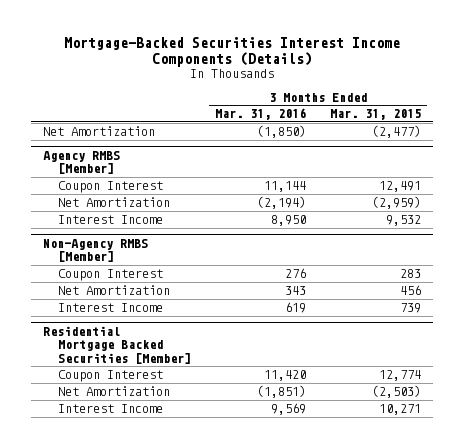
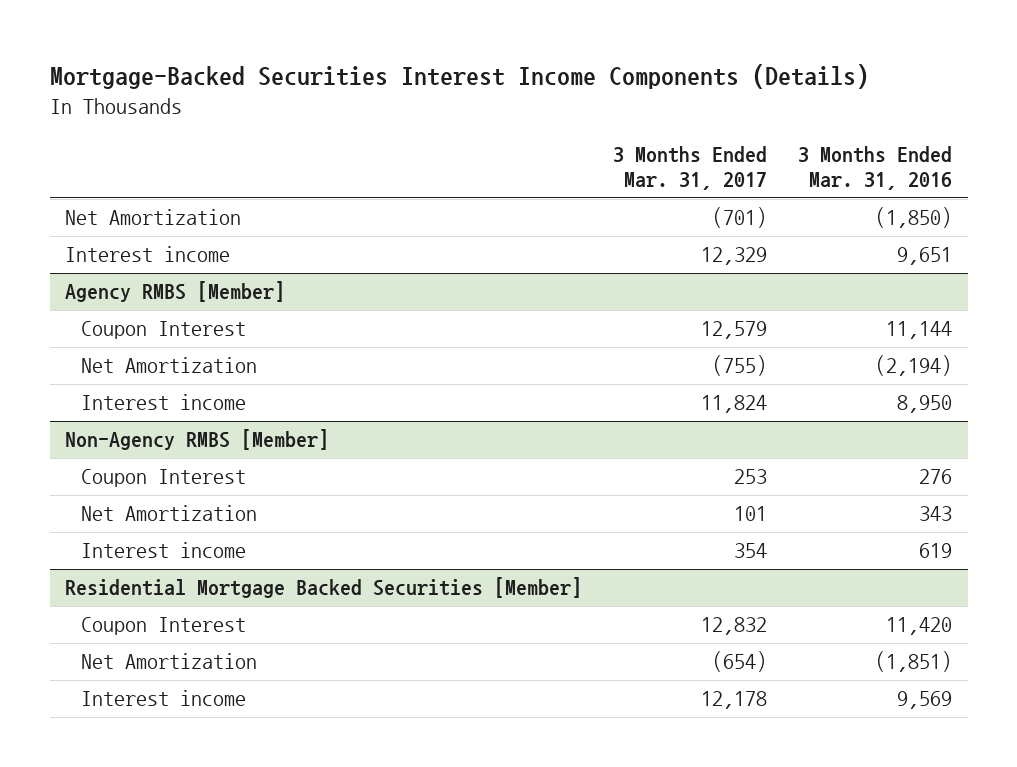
[330,109,422,121] Mar. 31, 2015 -> none
none -> [613,145,768,191] 3 Months Ended Mar. 31, 2017
none -> [65,246,231,263] Interest income
[57,215,163,225] Interest Income -> [81,394,247,411] Interest income
[57,303,163,313] Interest Income -> [81,542,247,559] Interest income
[57,404,163,414] Interest Income -> [81,690,247,707] Interest income

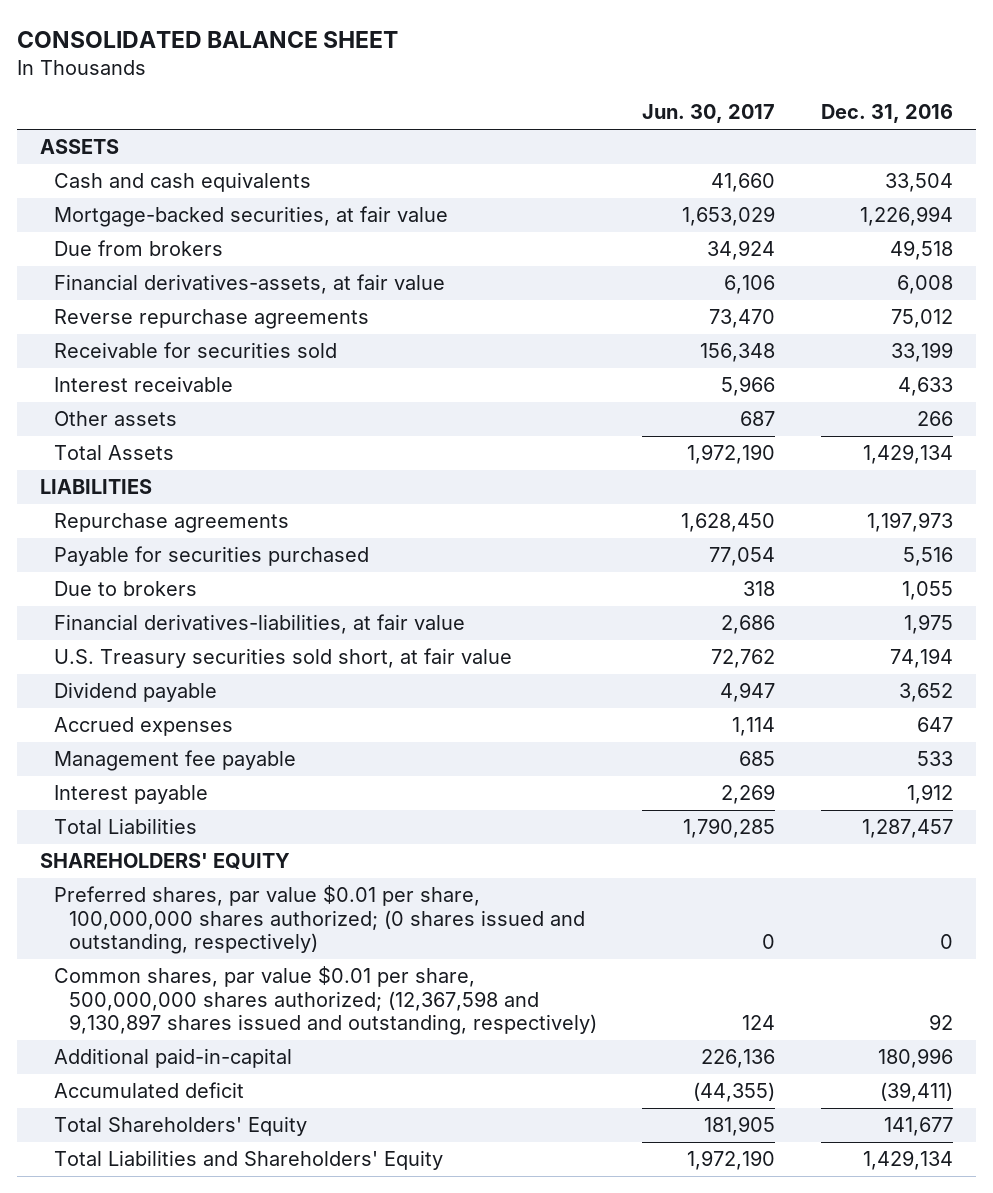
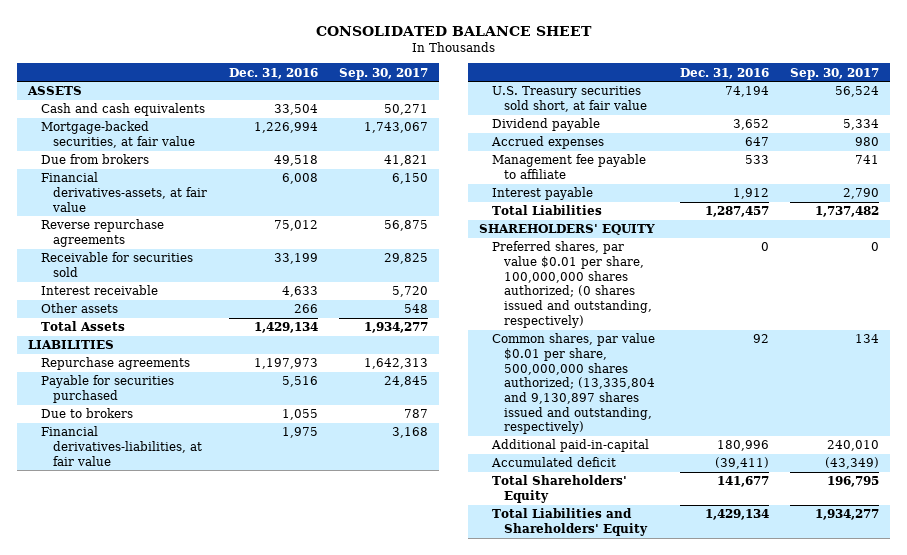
[642,104,776,124] Jun. 30, 2017 -> none
none -> [339,67,429,80] Sep. 30, 2017
[54,750,297,772] Management fee payable -> [491,154,646,180] Management fee payable to affiliate
[54,966,597,1036] Common shares, par value $0.01 per share, 500,000,000 shares authorized; (12,367,598 and 9,130,897 shares issued and outstanding, respectively) -> [491,333,656,435] Common shares, par value $0.01 per share, 500,000,000 shares authorized; (13,335,804 and 9,130,897 shares issued and outstanding, respectively)

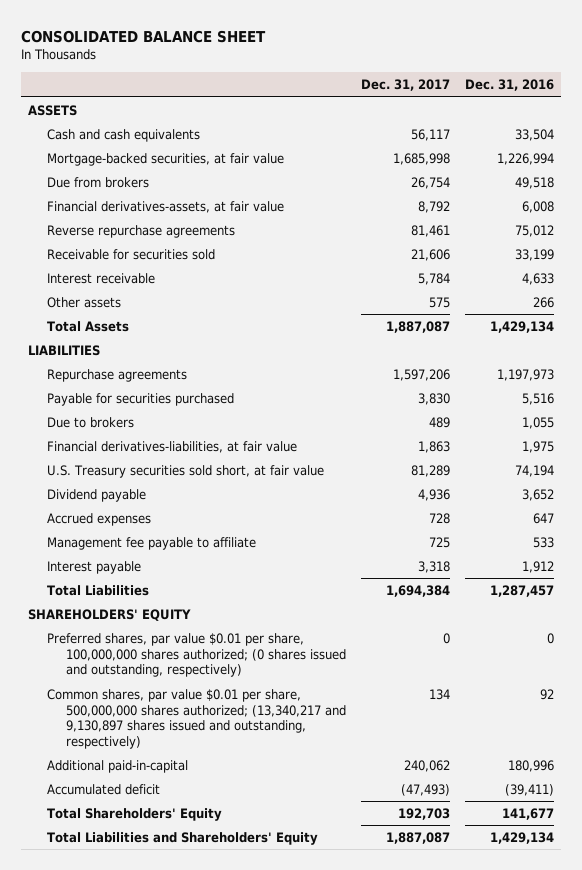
[339,67,429,80] Sep. 30, 2017 -> none
none -> [360,79,450,92] Dec. 31, 2017
[491,333,656,435] Common shares, par value $0.01 per share, 500,000,000 shares authorized; (13,335,804 and 9,130,897 shares issued and outstanding, respectively) -> [47,688,347,750] Common shares, par value $0.01 per share, 500,000,000 shares authorized; (13,340,217 and 9,130,897 shares issued and outstanding, respectively)

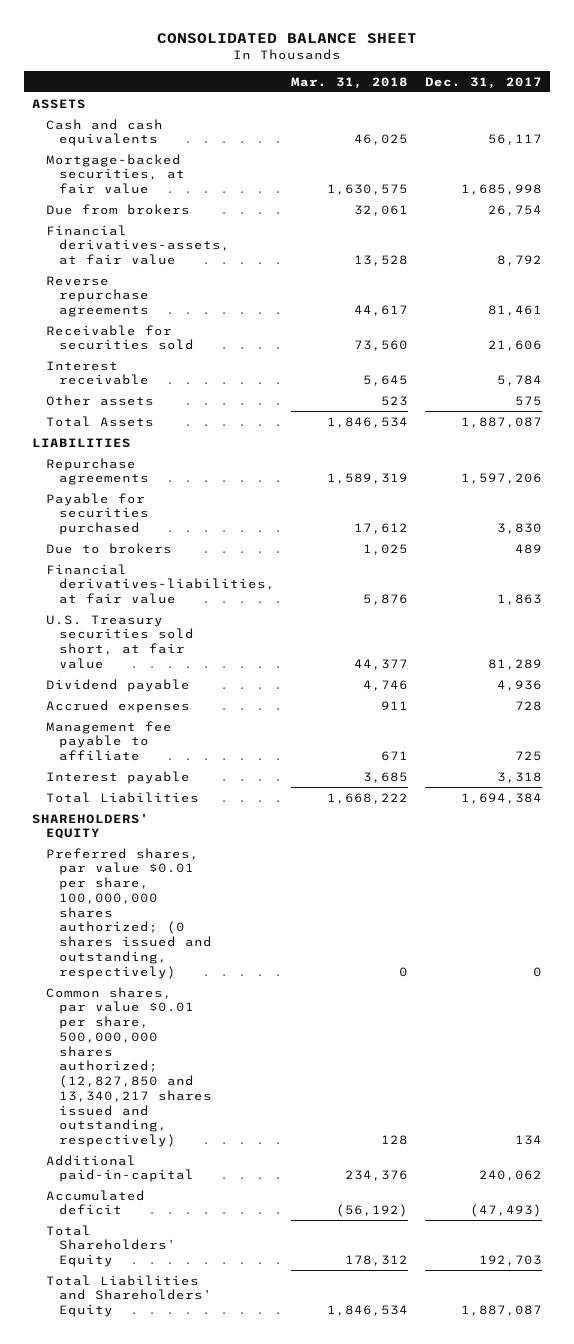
[464,79,554,92] Dec. 31, 2016 -> none
none -> [291,76,409,89] Mar. 31, 2018
[47,688,347,750] Common shares, par value $0.01 per share, 500,000,000 shares authorized; (13,340,217 and 9,130,897 shares issued and outstanding, respectively) -> [45,986,213,1148] Common shares, par value $0.01 per share, 500,000,000 shares authorized; (12,827,850 and 13,340,217 shares issued and outstanding, respectively)

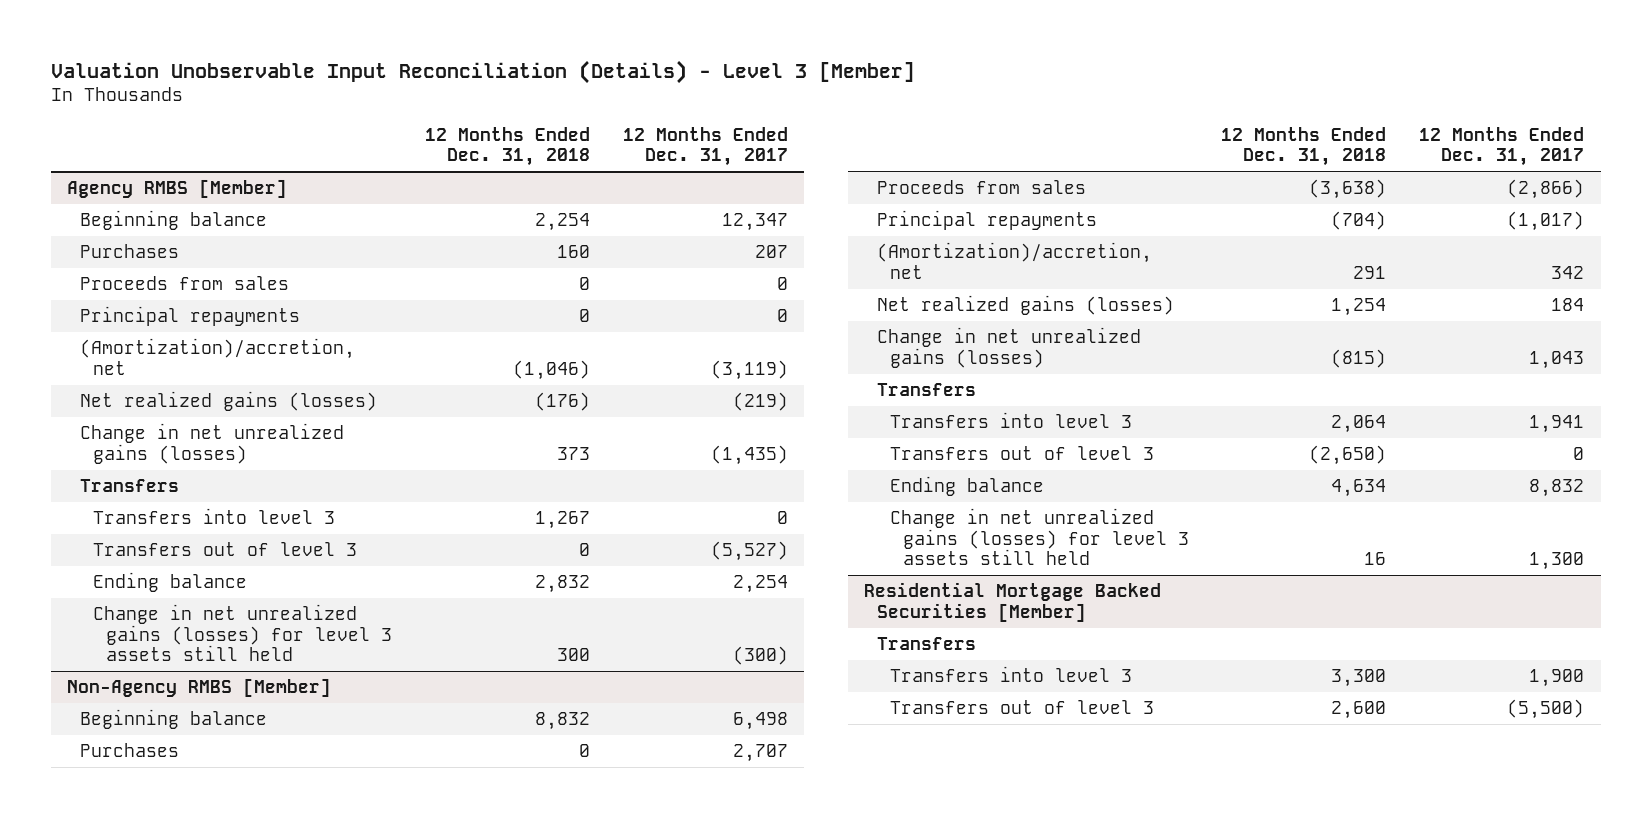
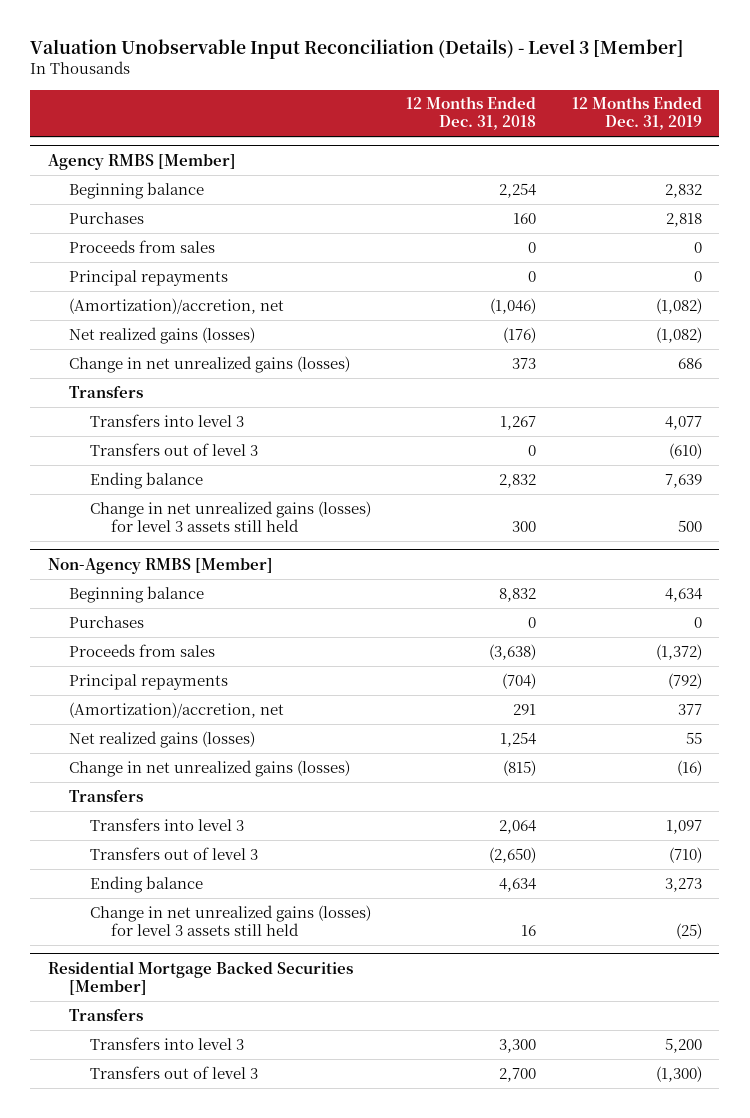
[622,126,788,167] 12 Months Ended Dec. 31, 2017 -> none
none -> [571,96,702,131] 12 Months Ended Dec. 31, 2019
[1331,701,1387,720] 2,600 -> [499,1067,537,1082] 2,700

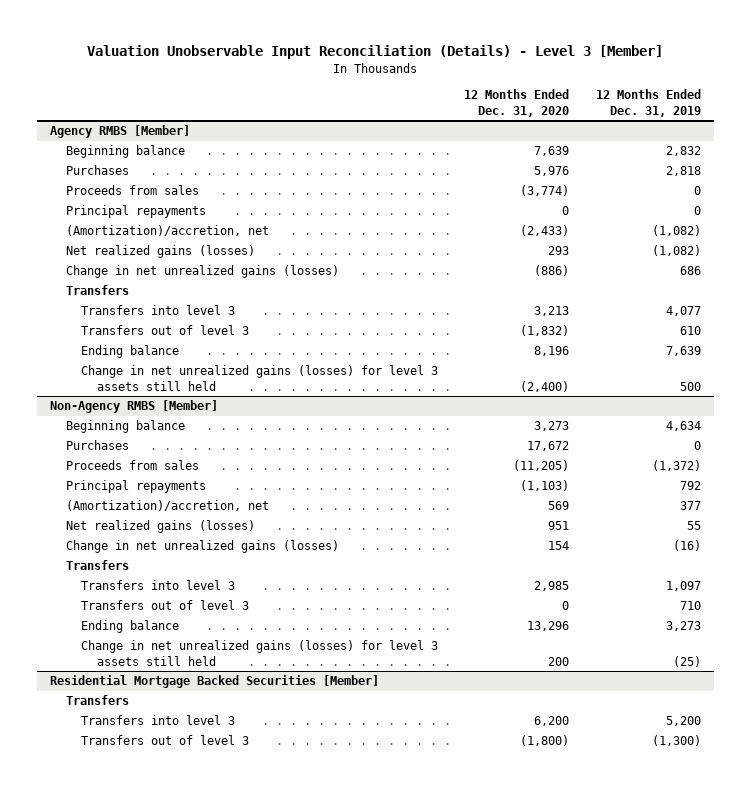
[406,96,537,131] 12 Months Ended Dec. 31, 2018 -> none
none -> [464,89,570,117] 12 Months Ended Dec. 31, 2020
[668,442,702,459] (610) -> [679,326,701,336] 610
[667,672,702,689] (792) -> [679,481,701,491] 792
[668,846,702,863] (710) -> [679,601,701,611] 710

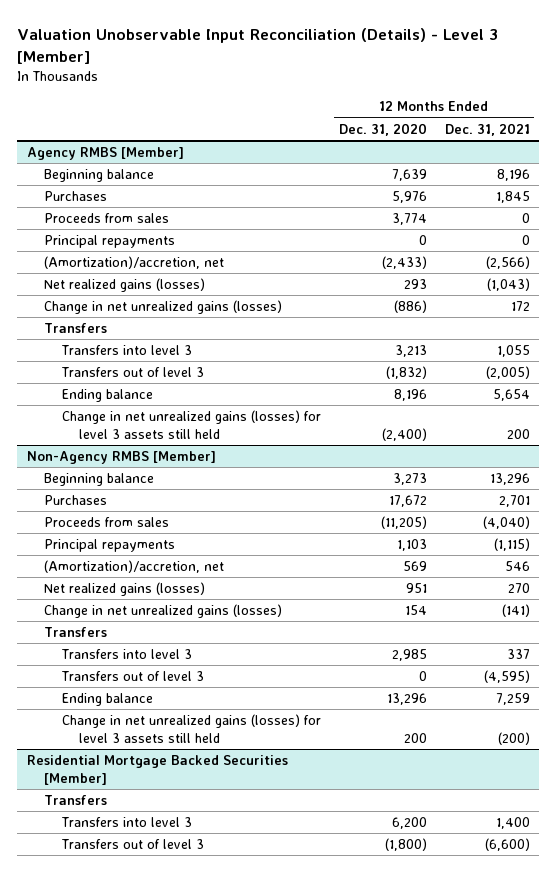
[595,89,701,117] 12 Months Ended Dec. 31, 2019 -> none
none -> [444,122,530,136] Dec. 31, 2021
[520,185,570,197] (3,774) -> [391,213,427,226] 3,774
[520,480,570,492] (1,103) -> [396,539,427,552] 1,103

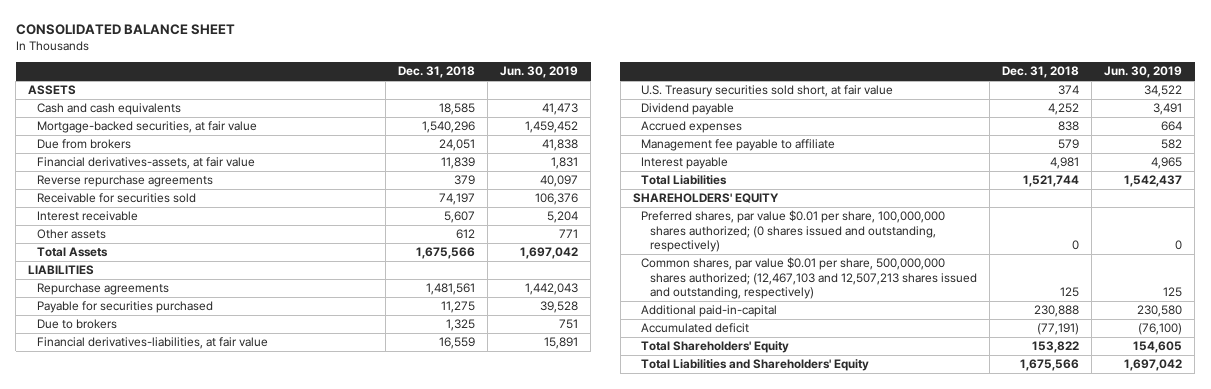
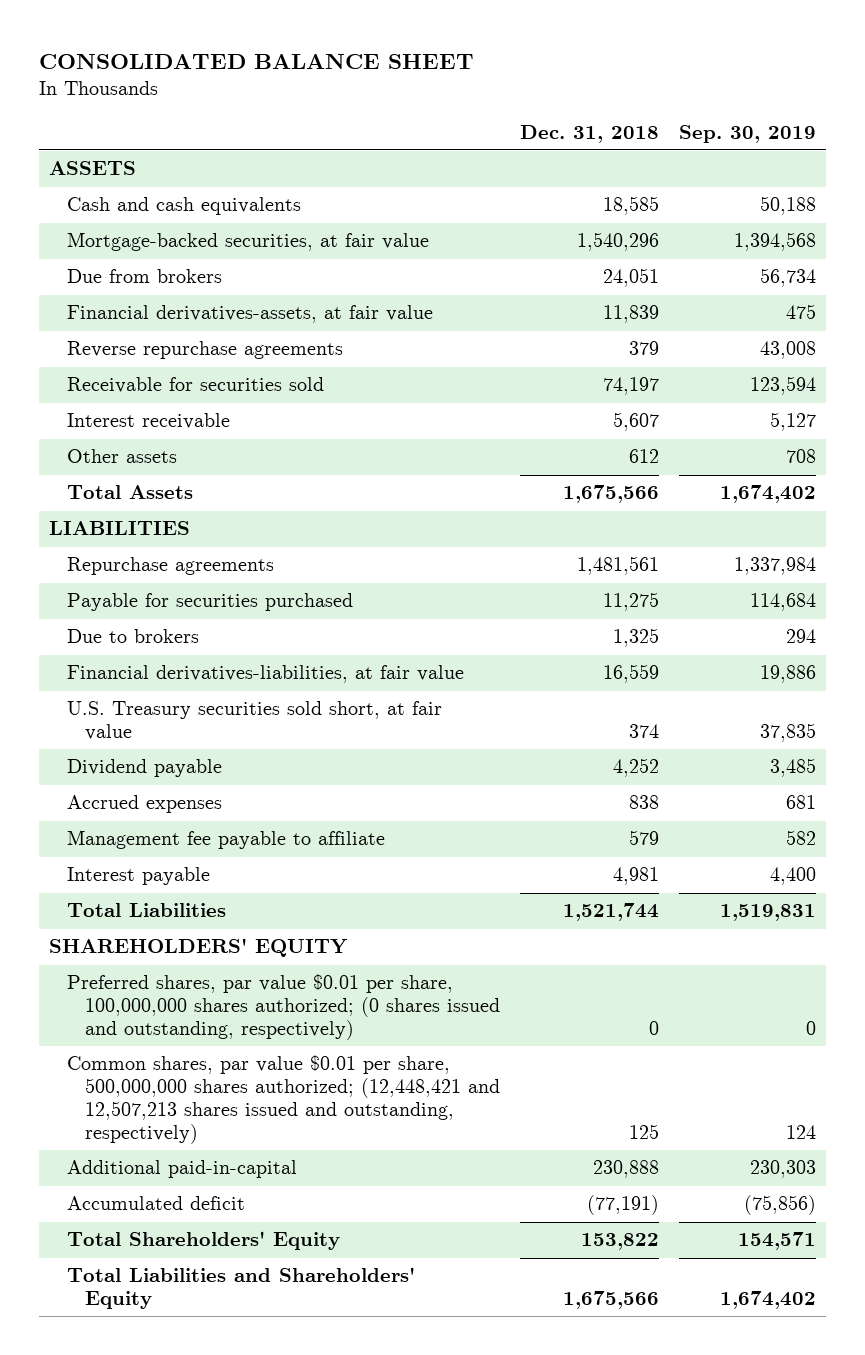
[500,66,579,79] Jun. 30, 2019 -> none
none -> [679,124,817,143] Sep. 30, 2019
[641,257,978,300] Common shares, par value $0.01 per share, 500,000,000 shares authorized; (12,467,103 and 12,507,213 shares issued and outstanding, respectively) -> [67,1055,501,1144] Common shares, par value $0.01 per share, 500,000,000 shares authorized; (12,448,421 and 12,507,213 shares issued and outstanding, respectively)

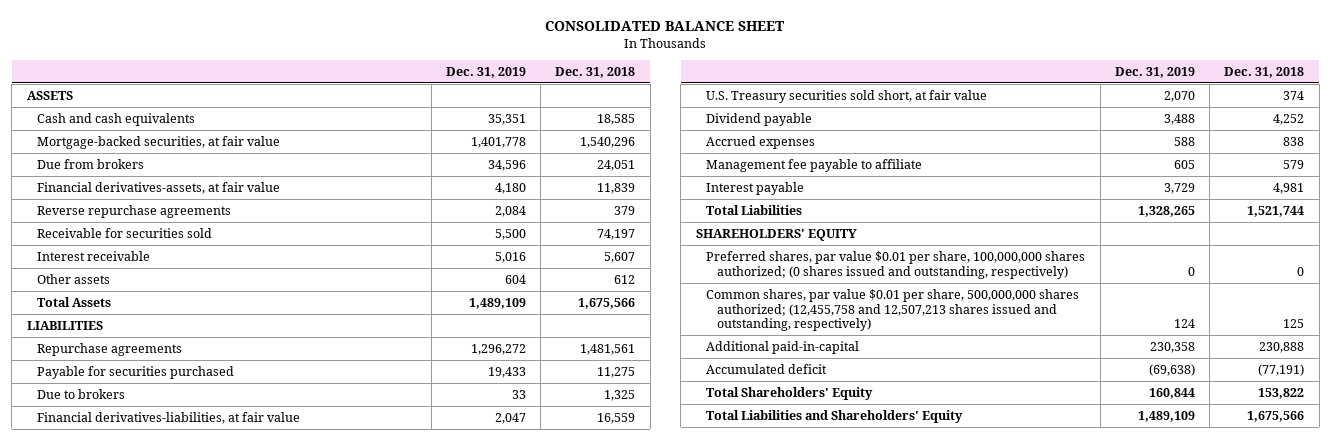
[679,124,817,143] Sep. 30, 2019 -> none
none -> [445,66,526,78] Dec. 31, 2019
[67,1055,501,1144] Common shares, par value $0.01 per share, 500,000,000 shares authorized; (12,448,421 and 12,507,213 shares issued and outstanding, respectively) -> [706,288,1080,332] Common shares, par value $0.01 per share, 500,000,000 shares authorized; (12,455,758 and 12,507,213 shares issued and outstanding, respectively)

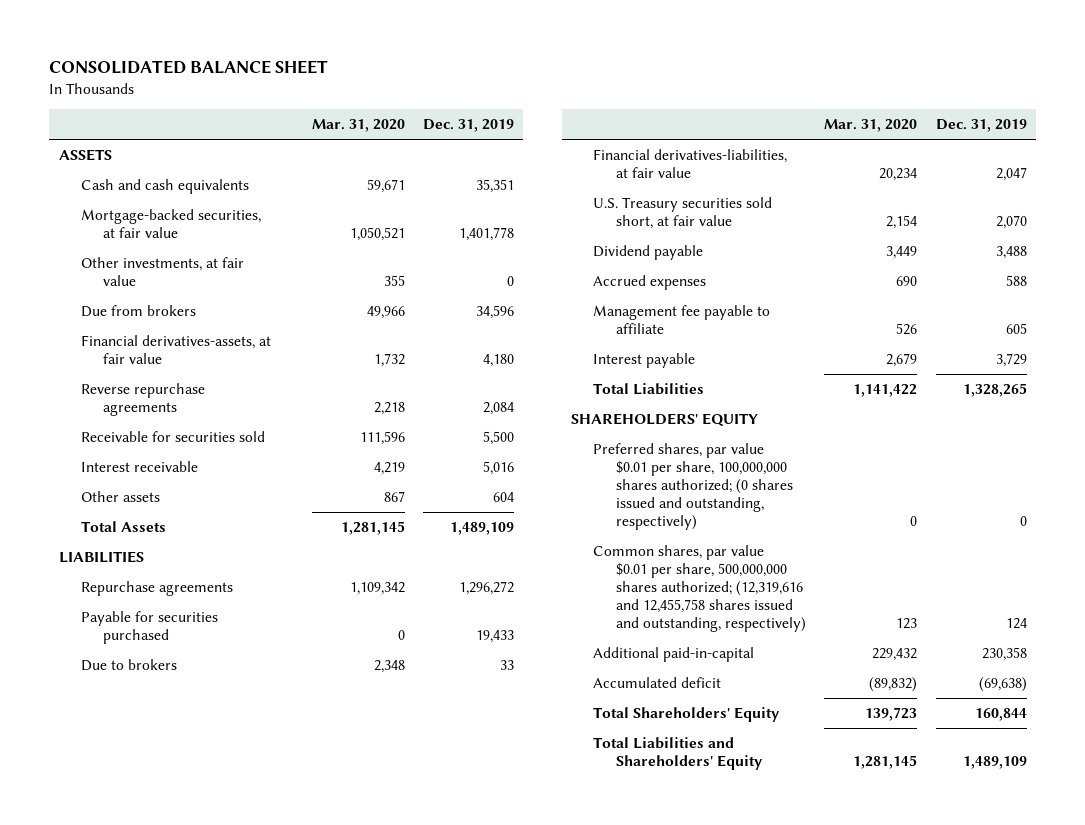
[555,66,636,78] Dec. 31, 2018 -> none
none -> [311,119,405,133] Mar. 31, 2020
none -> [80,256,244,286] Other investments, at fair value
[706,288,1080,332] Common shares, par value $0.01 per share, 500,000,000 shares authorized; (12,455,758 and 12,507,213 shares issued and outstanding, respectively) -> [593,544,806,632] Common shares, par value $0.01 per share, 500,000,000 shares authorized; (12,319,616 and 12,455,758 shares issued and outstanding, respectively)

